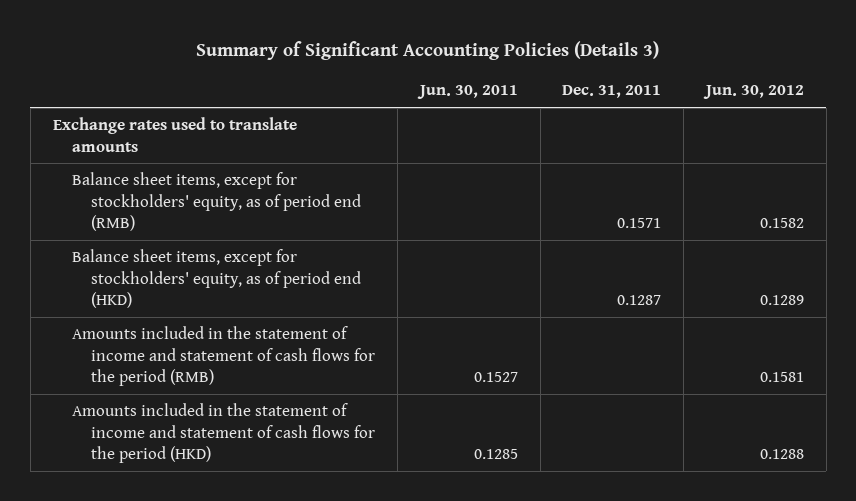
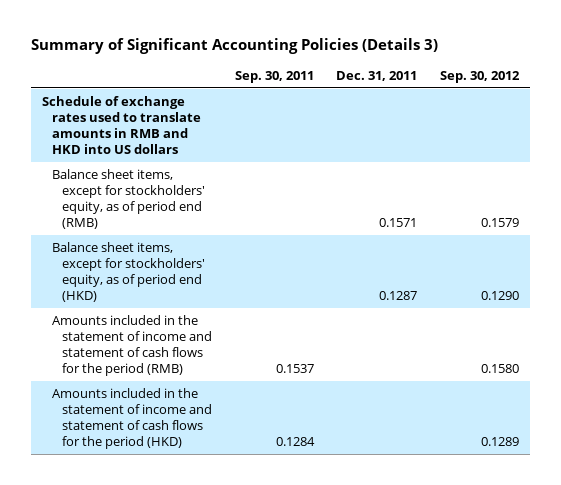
[416,85,518,100] Jun. 30, 2011 -> none
[702,85,804,100] Jun. 30, 2012 -> none
none -> [234,70,314,83] Sep. 30, 2011
none -> [439,70,520,83] Sep. 30, 2012
[52,117,297,152] Exchange rates used to translate amounts -> [42,95,202,154] Schedule of exchange rates used to translate amounts in RMB and HKD into US dollars

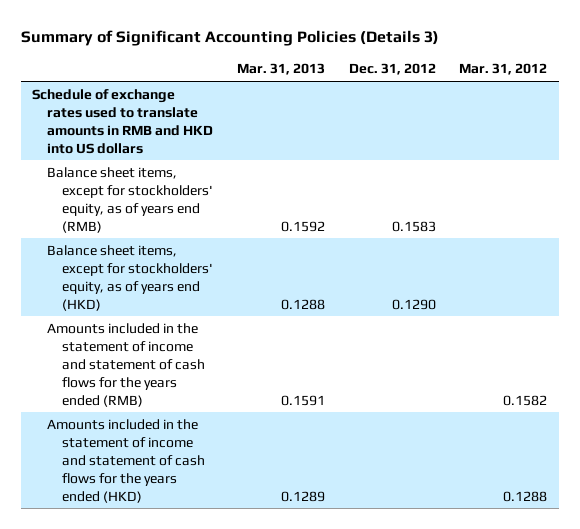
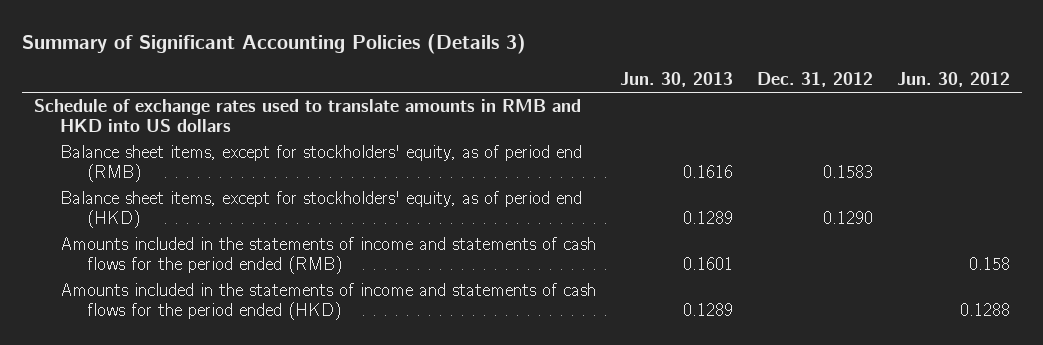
[236,63,325,76] Mar. 31, 2013 -> none
[459,63,548,76] Mar. 31, 2012 -> none
none -> [620,72,734,88] Jun. 30, 2013
none -> [896,72,1010,88] Jun. 30, 2012
[47,166,214,233] Balance sheet items, except for stockholders' equity, as of years end (RMB) -> [60,144,583,183] Balance sheet items, except for stockholders' equity, as of period end (RMB)
[47,244,214,311] Balance sheet items, except for stockholders' equity, as of years end (HKD) -> [60,190,583,229] Balance sheet items, except for stockholders' equity, as of period end (HKD)
[47,322,206,407] Amounts included in the statement of income and statement of cash flows for the years ended (RMB) -> [60,236,597,275] Amounts included in the statements of income and statements of cash flows for the period ended (RMB)
[47,418,206,503] Amounts included in the statement of income and statement of cash flows for the years ended (HKD) -> [60,282,597,321] Amounts included in the statements of income and statements of cash flows for the period ended (HKD)

